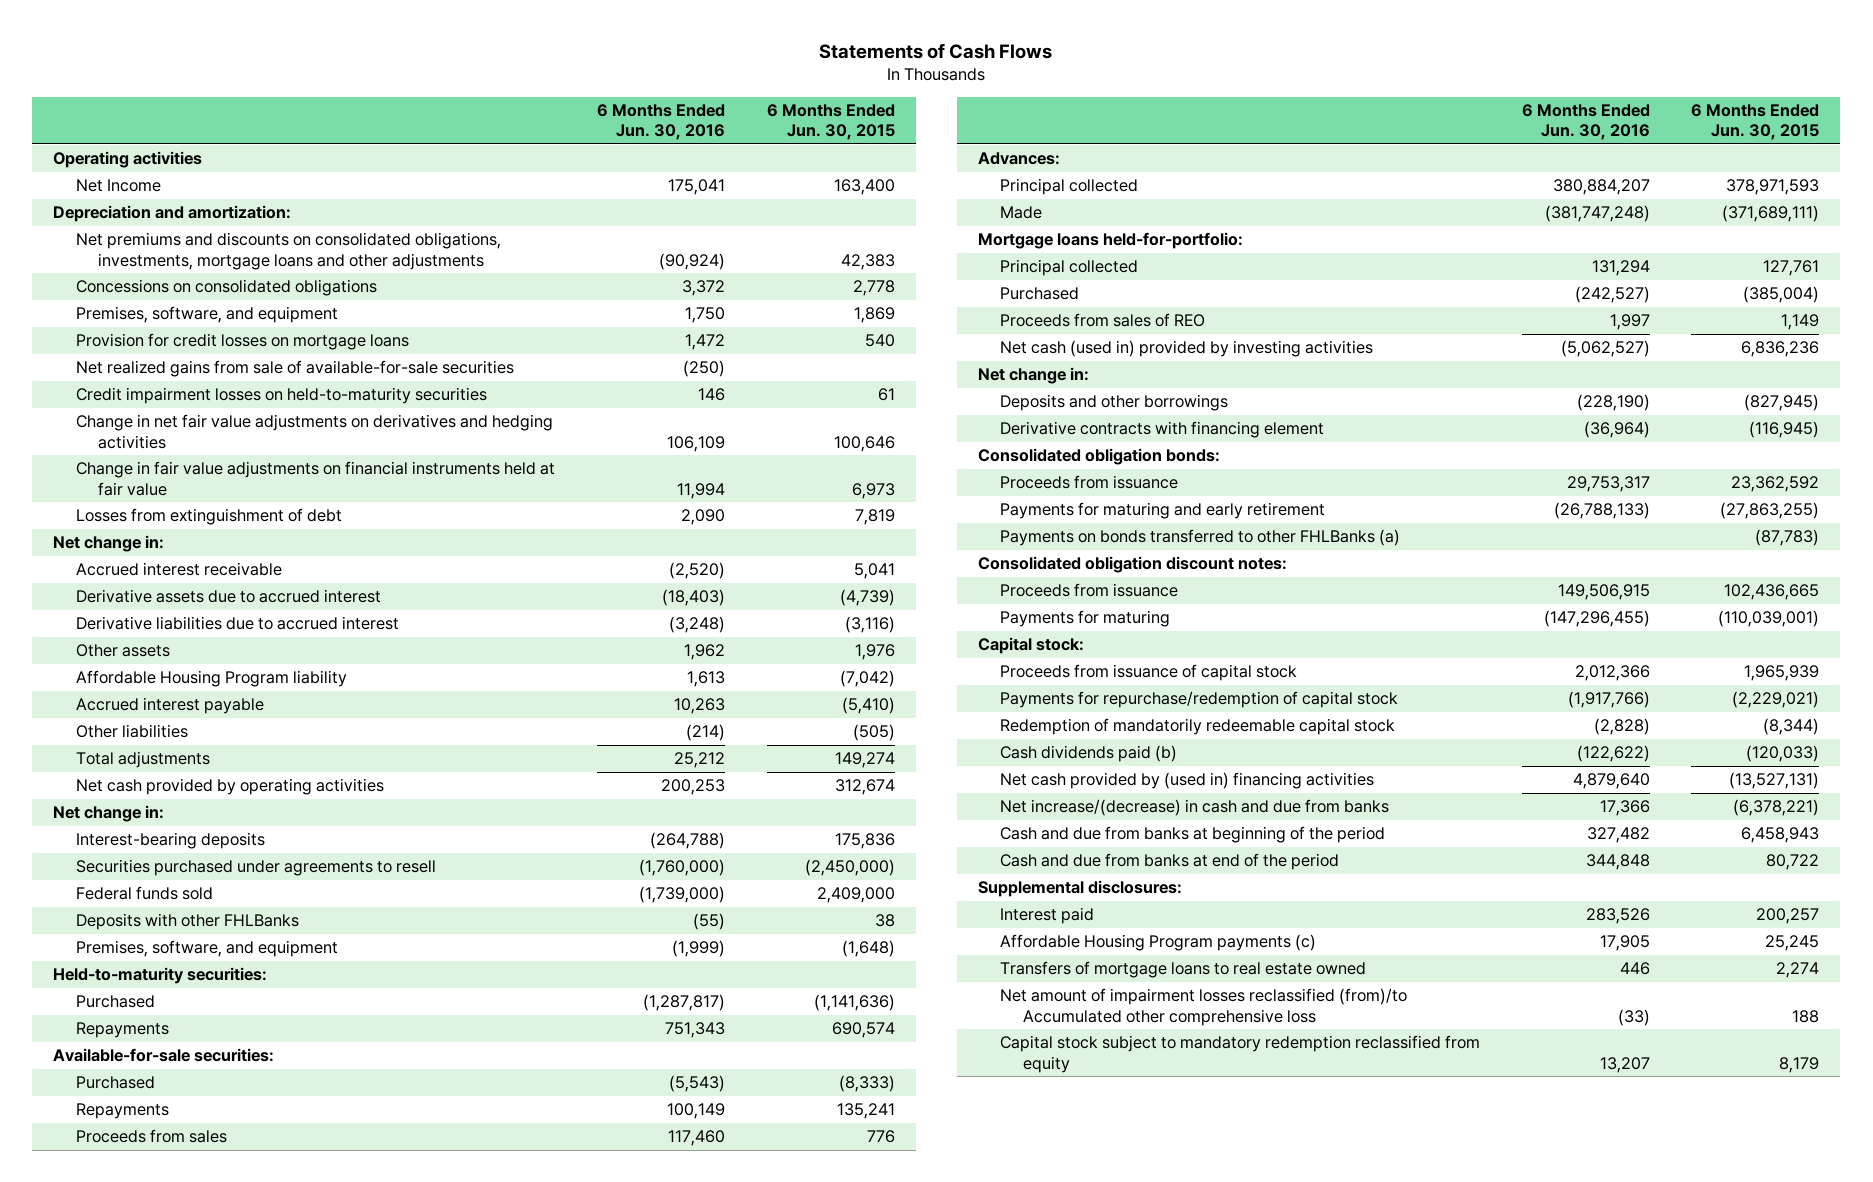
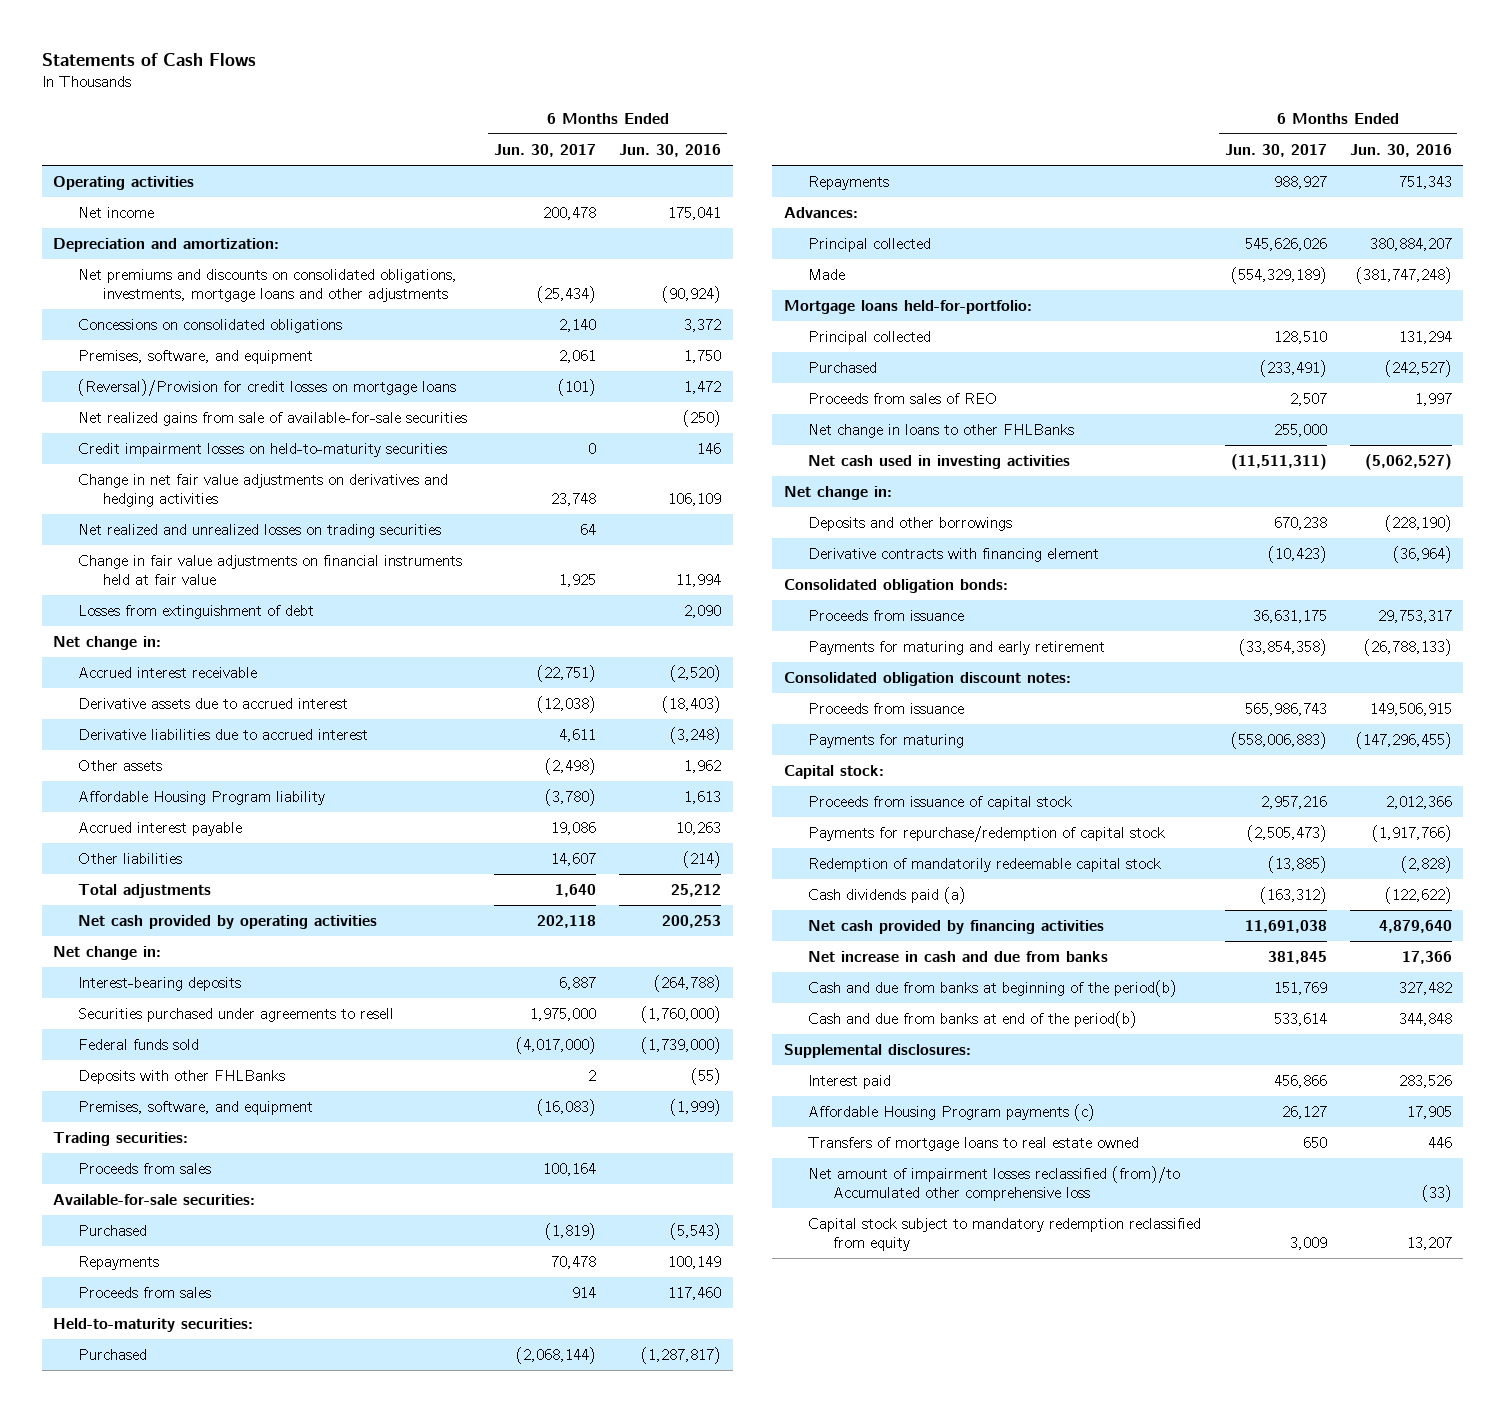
[766,103,895,141] 6 Months Ended Jun. 30, 2015 -> none
none -> [494,143,597,157] Jun. 30, 2017
[75,179,161,193] Net Income -> [78,206,155,218] Net income
[75,333,409,351] Provision for credit losses on mortgage loans -> [78,378,457,396] (Reversal)/Provision for credit losses on mortgage loans
none -> [78,523,442,538] Net realized and unrealized losses on trading securities
none -> [53,1131,189,1146] Trading securities:
none -> [78,1162,212,1174] Proceeds from sales
[53,967,268,985] Held-to-maturity securities: -> [53,1317,254,1332] Held-to-maturity securities:
[75,995,155,1009] Purchased -> [78,1348,148,1360] Purchased
[75,1022,169,1039] Repayments -> [808,175,890,190] Repayments
none -> [808,423,1075,438] Net change in loans to other FHLBanks
[1000,340,1374,358] Net cash (used in) provided by investing activities -> [808,454,1071,469] Net cash used in investing activities
[1000,529,1401,547] Payments on bonds transferred to other FHLBanks (a) -> none
[1000,745,1178,763] Cash dividends paid (b) -> [808,886,967,904] Cash dividends paid (a)
[1000,772,1375,790] Net cash provided by (used in) financing activities -> [808,919,1105,934] Net cash provided by financing activities
[1000,799,1390,817] Net increase/(decrease) in cash and due from banks -> [808,950,1109,962] Net increase in cash and due from banks
[1000,826,1386,844] Cash and due from banks at beginning of the period -> [808,979,1178,997] Cash and due from banks at beginning of the period(b)
[1000,853,1340,871] Cash and due from banks at end of the period -> [808,1010,1138,1028] Cash and due from banks at end of the period(b)

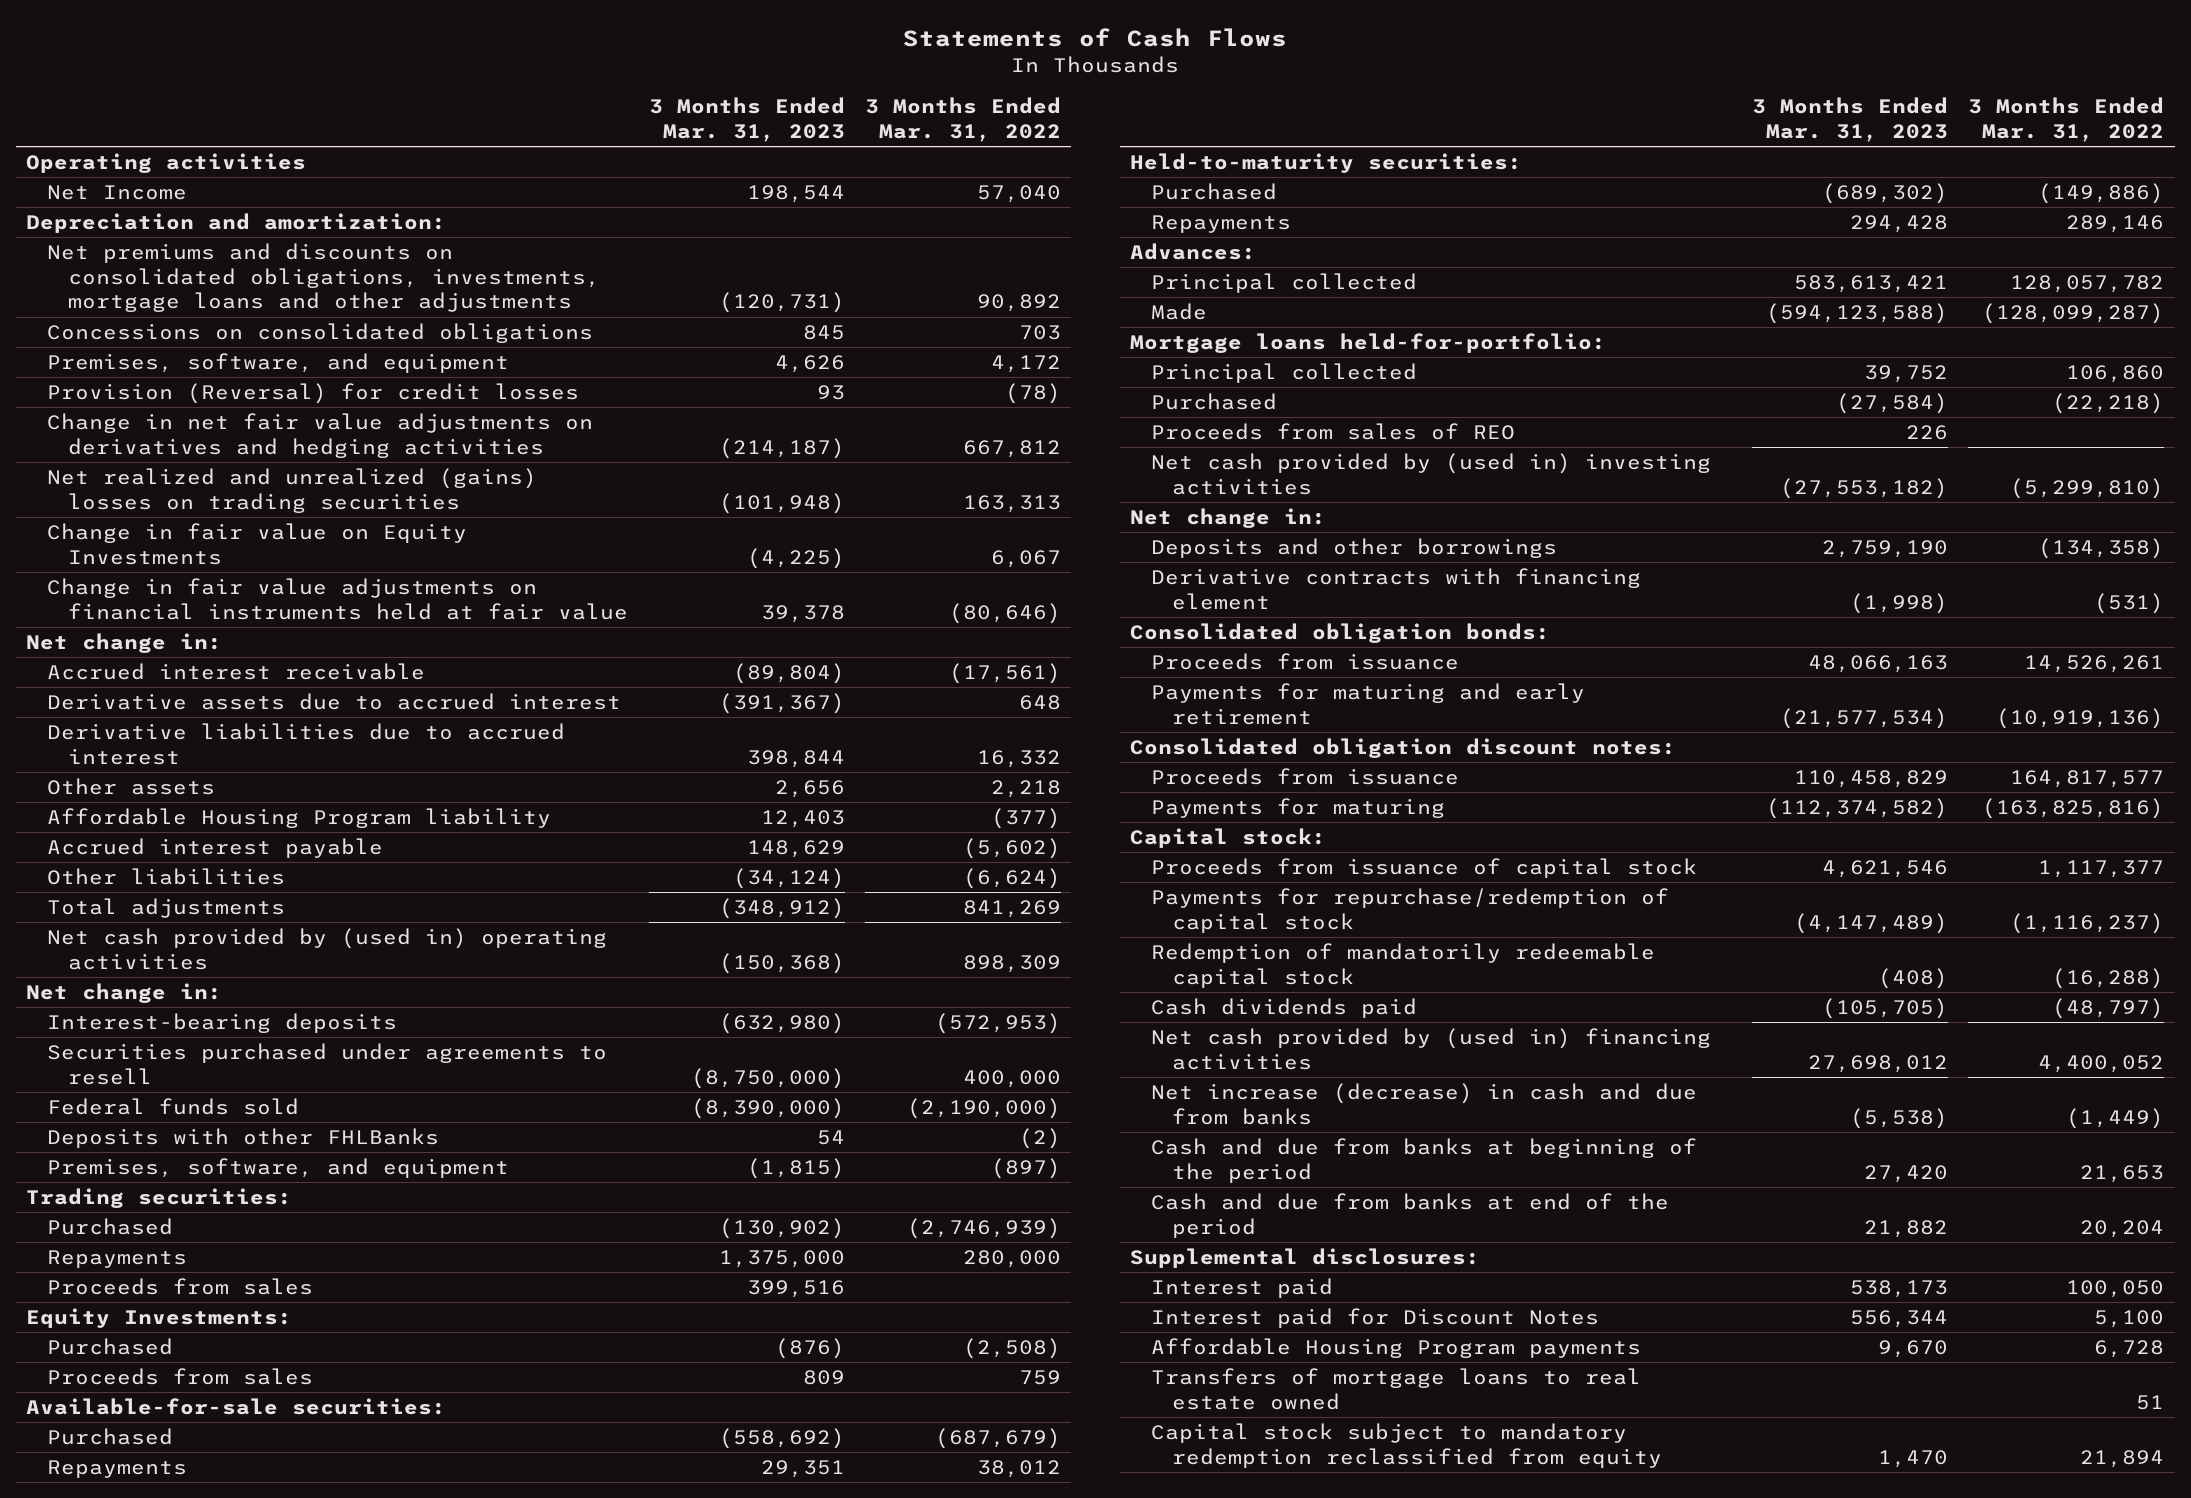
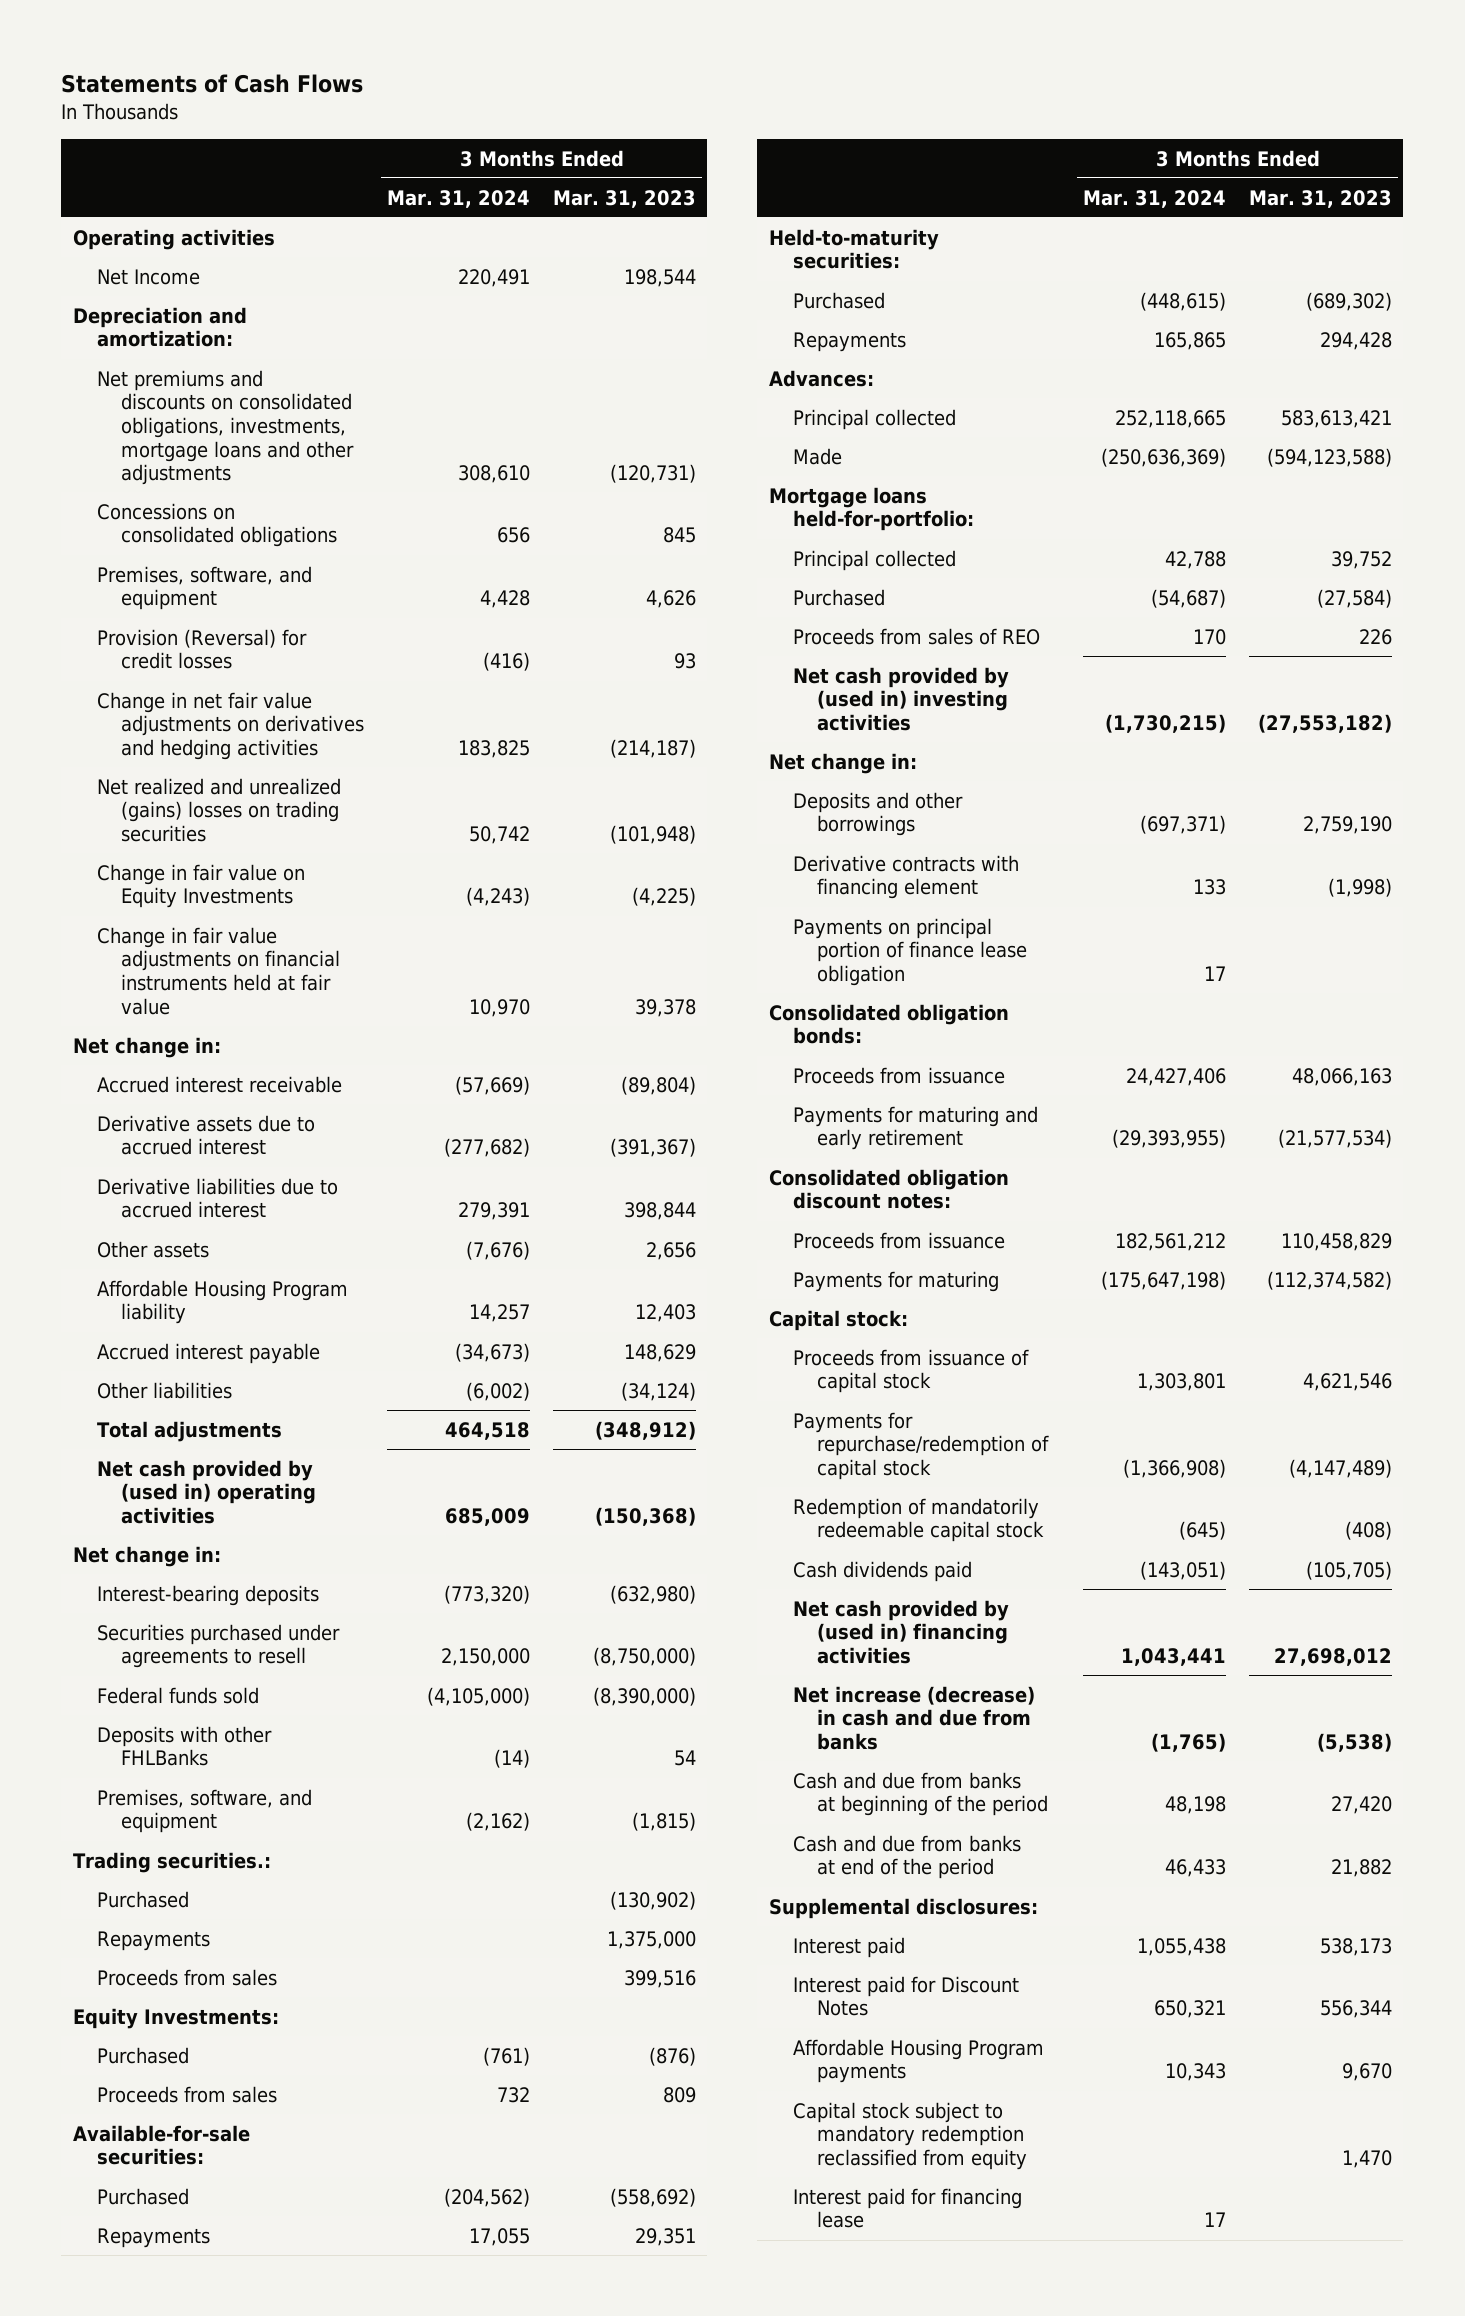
[865,97,1062,143] 3 Months Ended Mar. 31, 2022 -> none
none -> [387,189,531,208] Mar. 31, 2024
[26,1187,293,1208] Trading securities: -> [72,1851,271,1873] Trading securities.:
none -> [792,917,1028,986] Payments on principal portion of finance lease obligation
[1150,1367,1641,1410] Transfers of mortgage loans to real estate owned -> none
none -> [792,2187,1022,2229] Interest paid for financing lease

